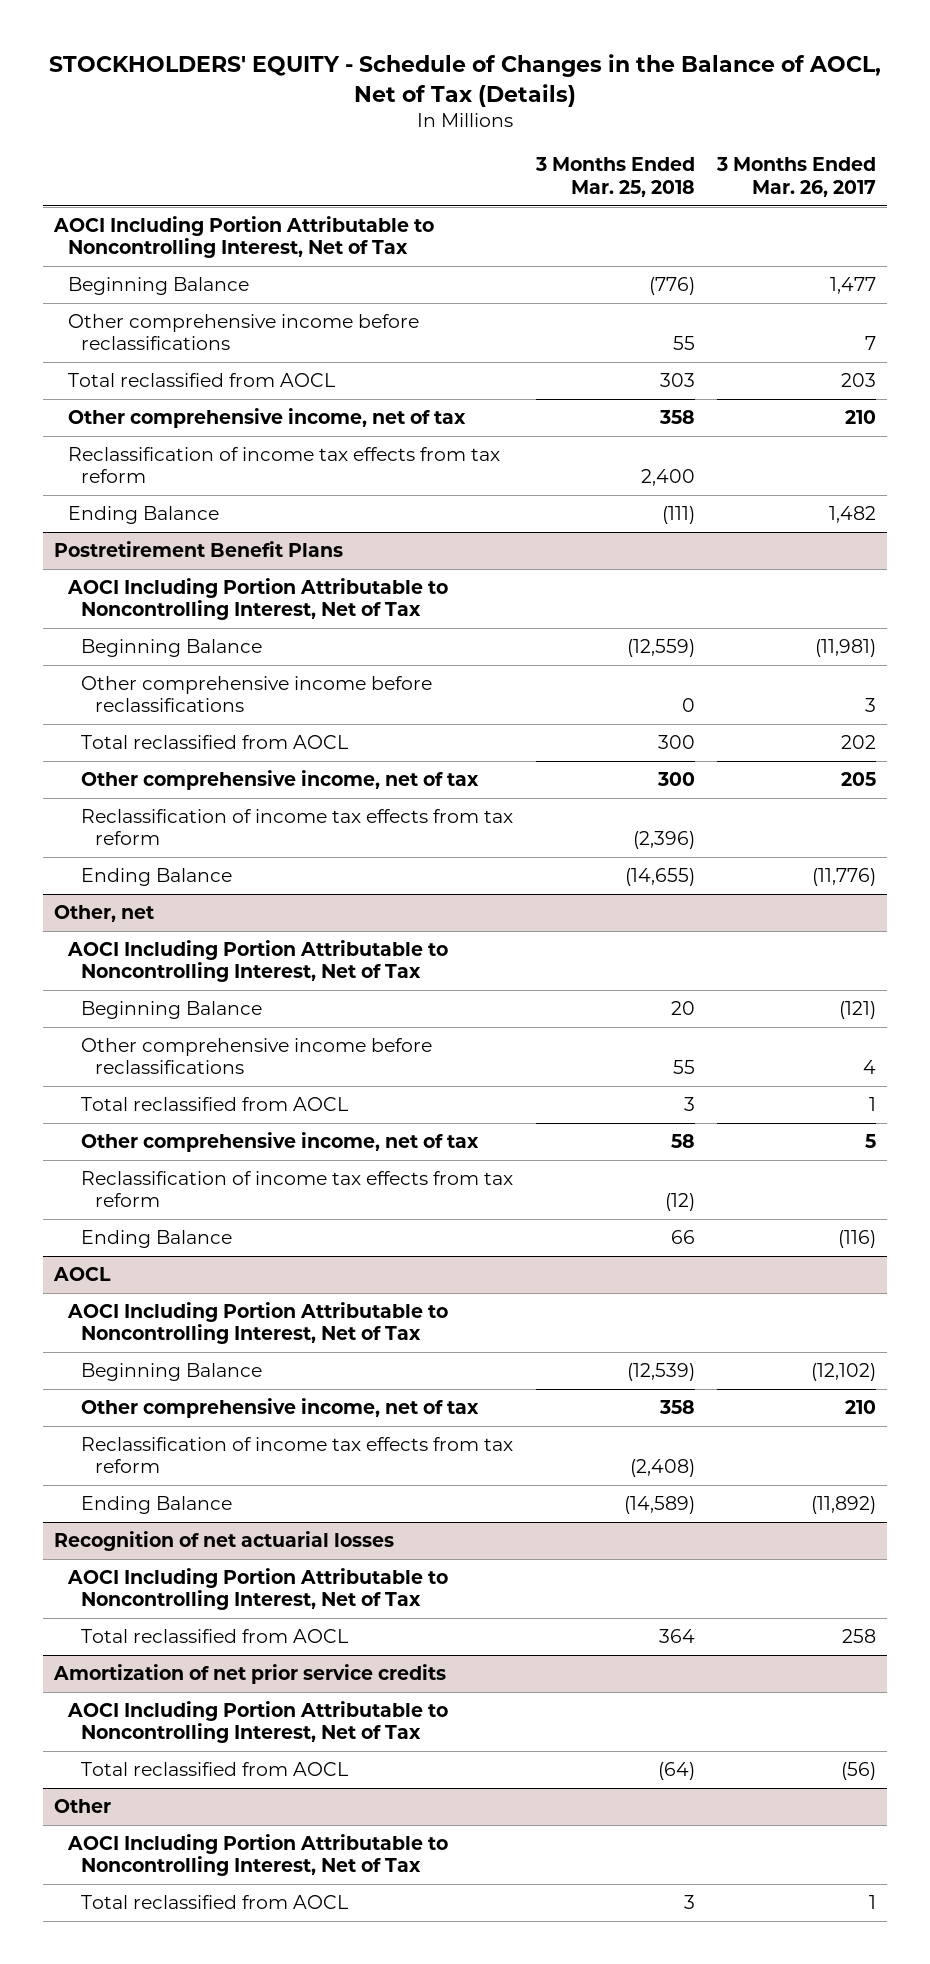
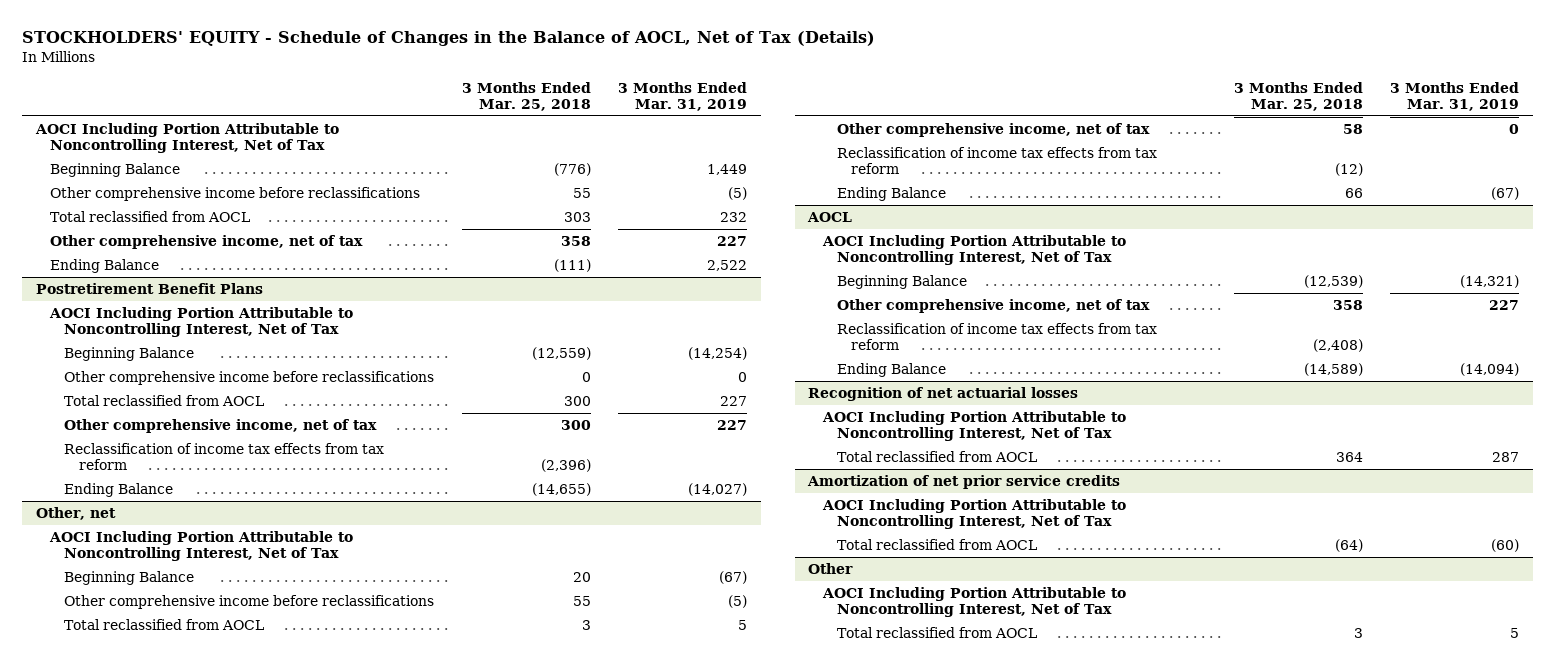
[715,157,876,197] 3 Months Ended Mar. 26, 2017 -> none
none -> [617,81,747,111] 3 Months Ended Mar. 31, 2019
[67,447,500,484] Reclassification of income tax effects from tax reform -> none

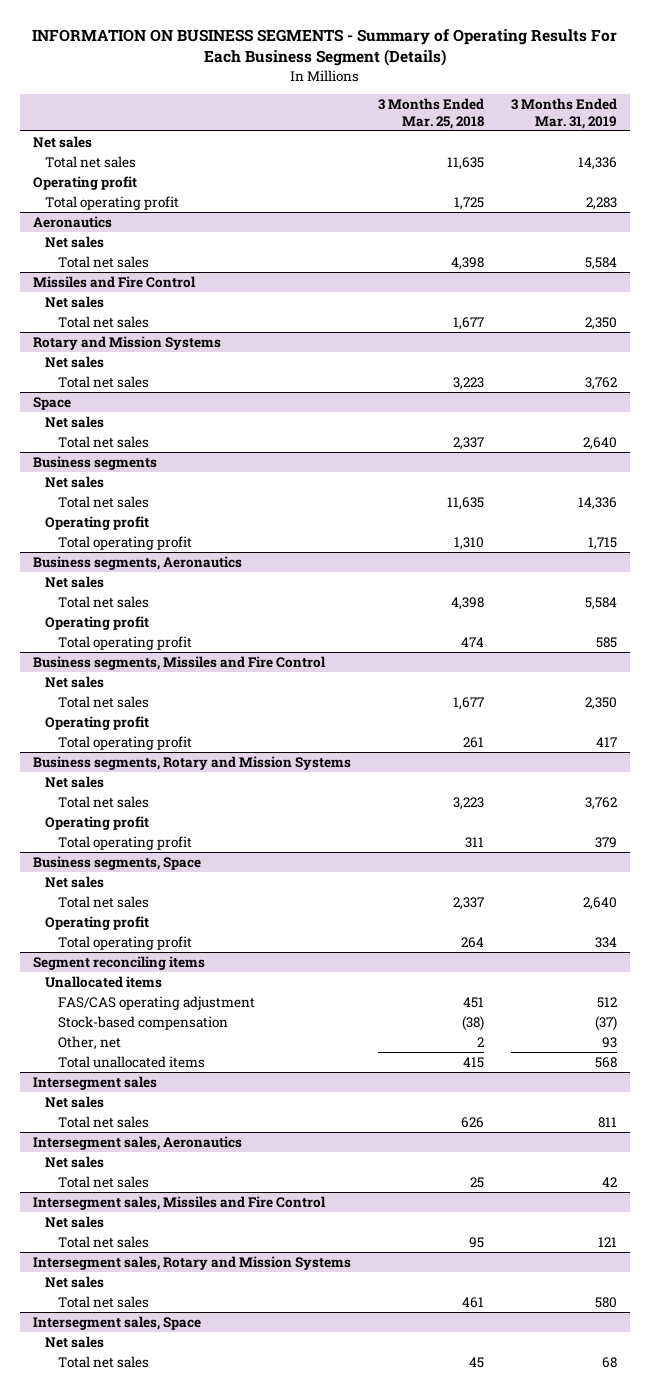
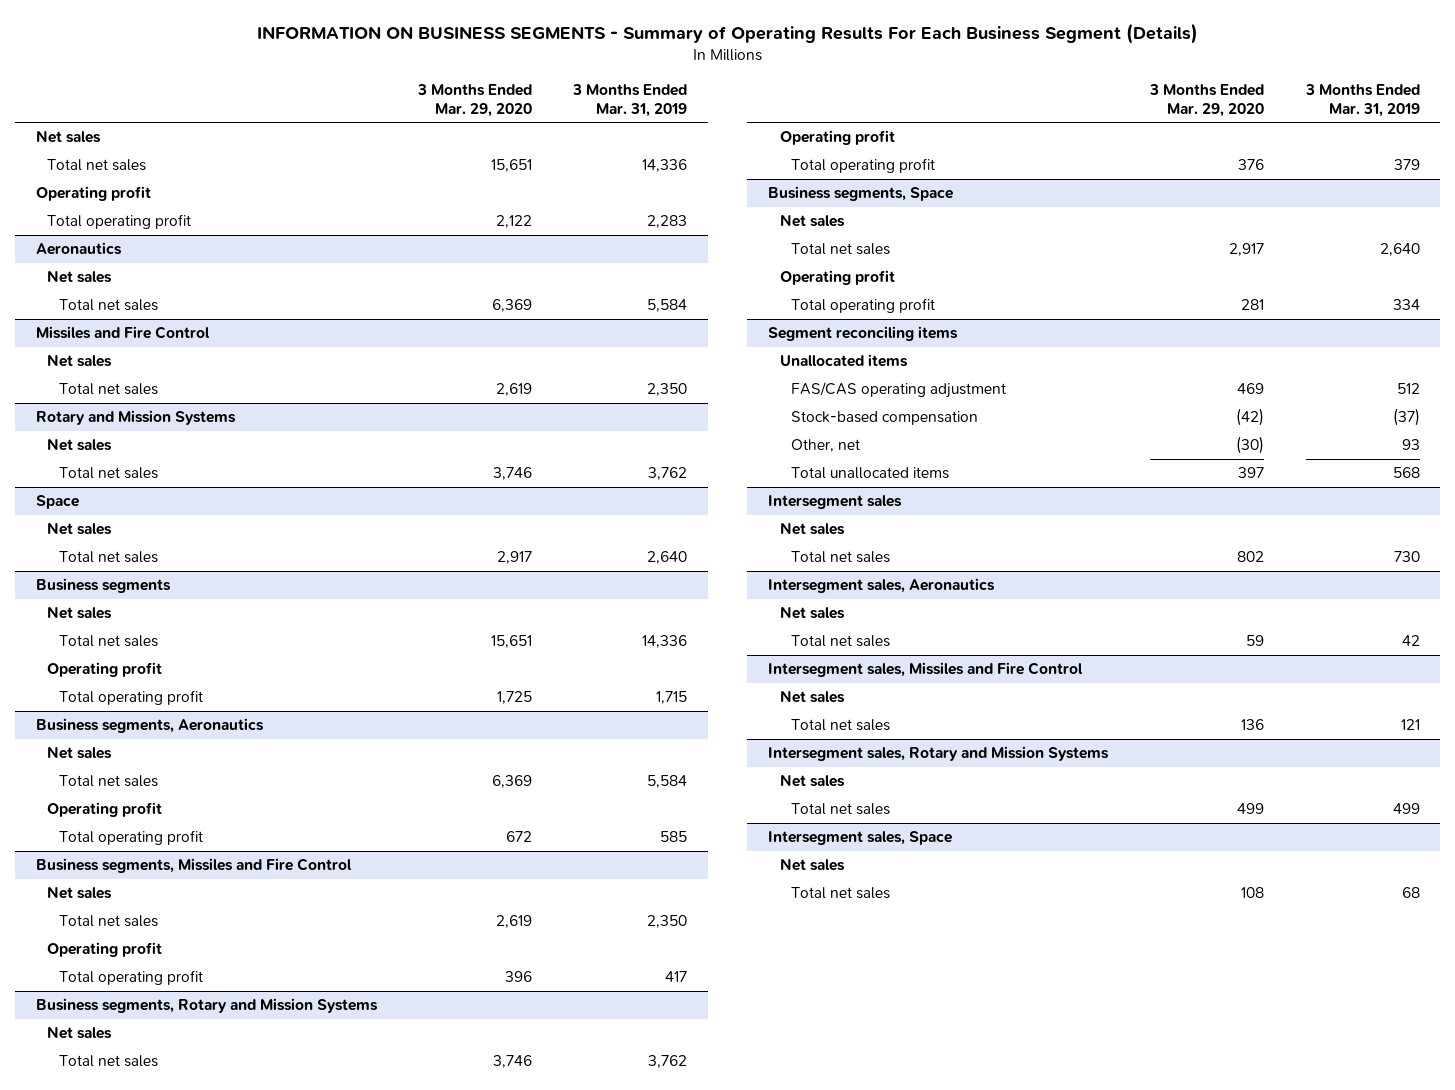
[378,98,485,129] 3 Months Ended Mar. 25, 2018 -> none
none -> [416,84,532,117] 3 Months Ended Mar. 29, 2020
[597,1117,617,1129] 811 -> [1393,551,1420,563] 730
[594,1297,617,1309] 580 -> [1392,803,1420,815] 499

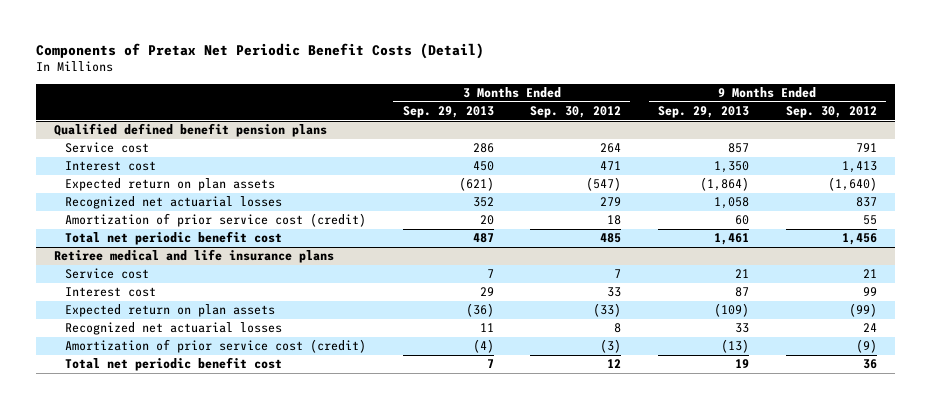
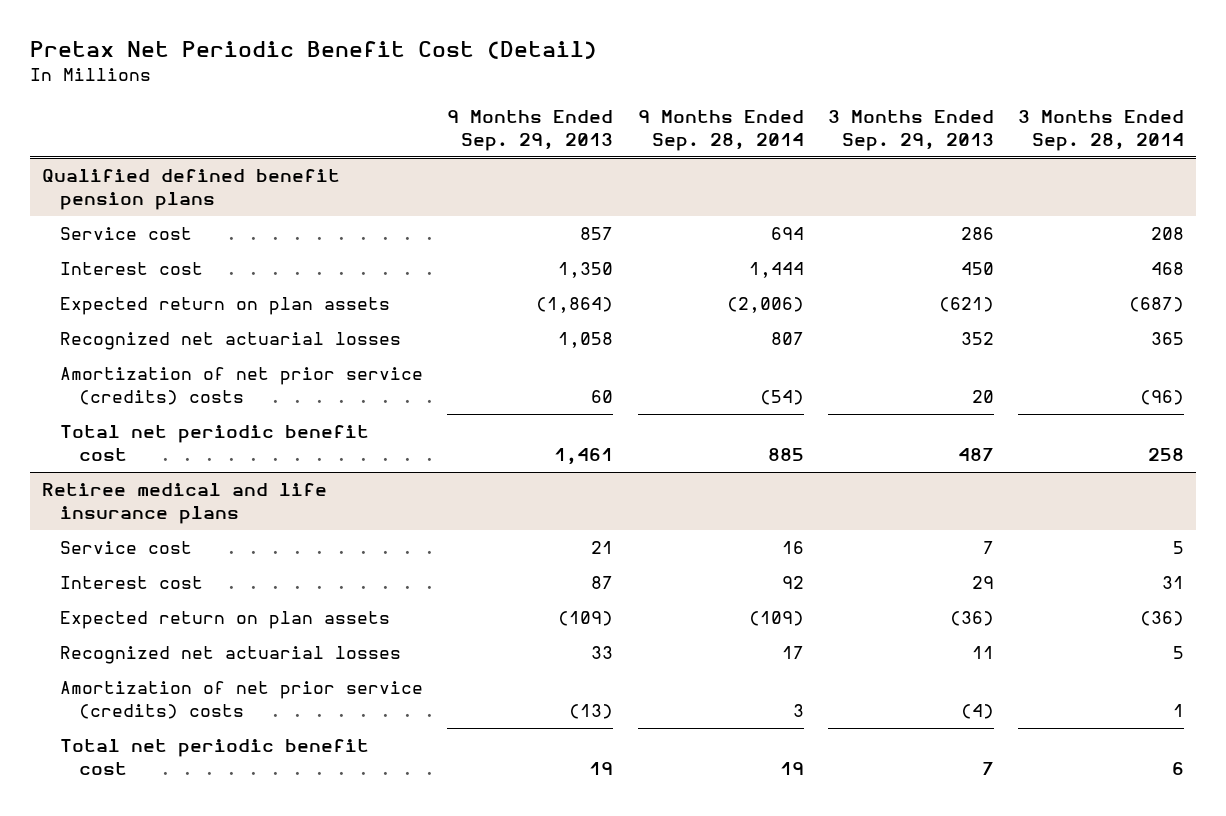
[35,42,484,59] Components of Pretax Net Periodic Benefit Costs (Detail) -> [29,41,597,60] Pretax Net Periodic Benefit Cost (Detail)
[530,106,622,119] Sep. 30, 2012 -> none
[785,106,877,119] Sep. 30, 2012 -> none
none -> [637,110,804,151] 9 Months Ended Sep. 28, 2014
none -> [1017,110,1184,151] 3 Months Ended Sep. 28, 2014
[64,213,366,228] Amortization of prior service cost (credit) -> [60,367,424,405] Amortization of net prior service (credits) costs
[64,339,366,354] Amortization of prior service cost (credit) -> [60,681,424,719] Amortization of net prior service (credits) costs

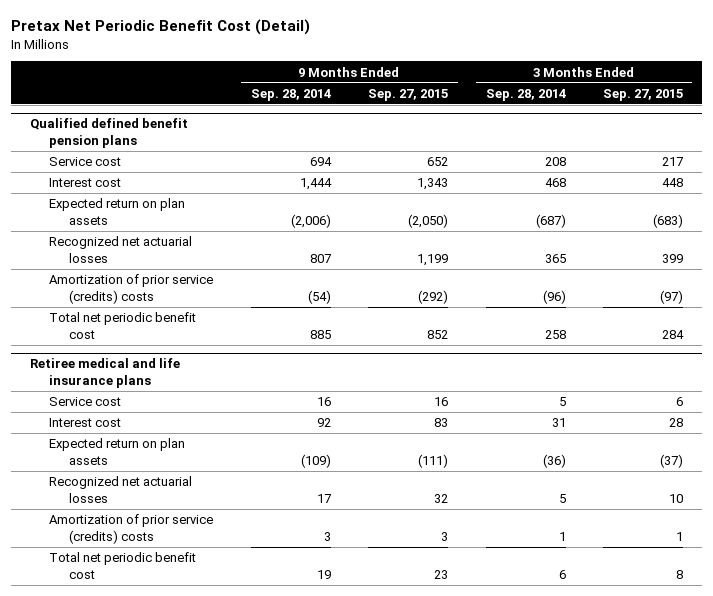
[447,110,614,151] 9 Months Ended Sep. 29, 2013 -> none
[827,110,994,151] 3 Months Ended Sep. 29, 2013 -> none
none -> [368,88,449,101] Sep. 27, 2015
none -> [603,88,684,101] Sep. 27, 2015
[60,367,424,405] Amortization of net prior service (credits) costs -> [49,274,214,304] Amortization of prior service (credits) costs
[60,681,424,719] Amortization of net prior service (credits) costs -> [49,514,214,544] Amortization of prior service (credits) costs

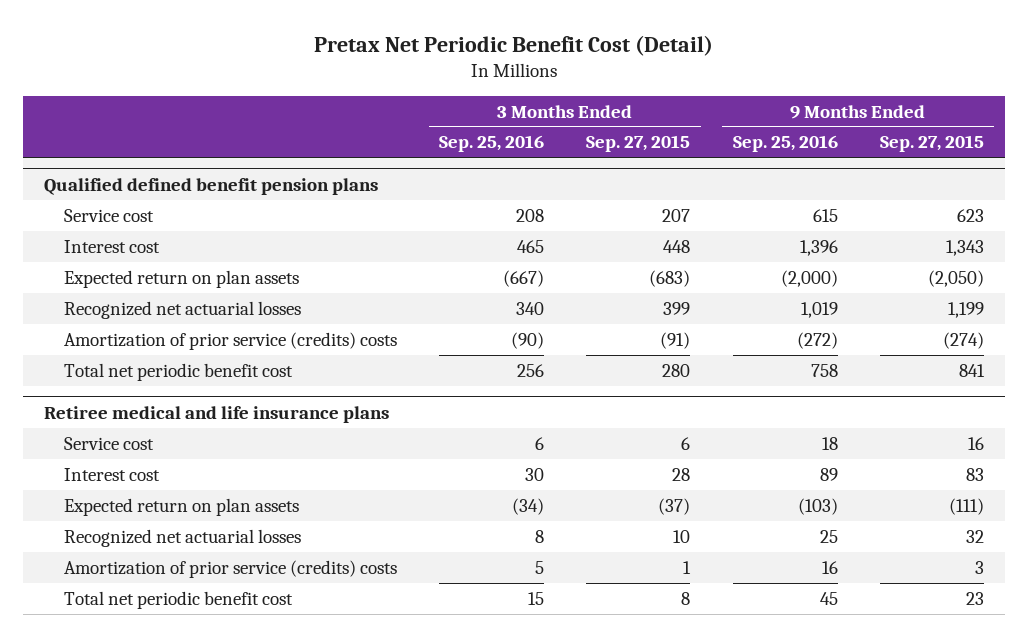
[250,88,331,101] Sep. 28, 2014 -> none
[485,88,566,101] Sep. 28, 2014 -> none
none -> [439,135,545,153] Sep. 25, 2016
none -> [732,135,838,153] Sep. 25, 2016
[427,157,449,167] 652 -> [956,208,984,222] 623
[662,157,684,167] 217 -> [662,208,691,222] 207
[418,289,449,304] (292) -> [942,331,984,349] (274)
[660,289,684,304] (97) -> [660,331,691,349] (91)
[427,329,449,339] 852 -> [958,363,985,377] 841
[662,329,685,339] 284 -> [662,363,691,377] 280

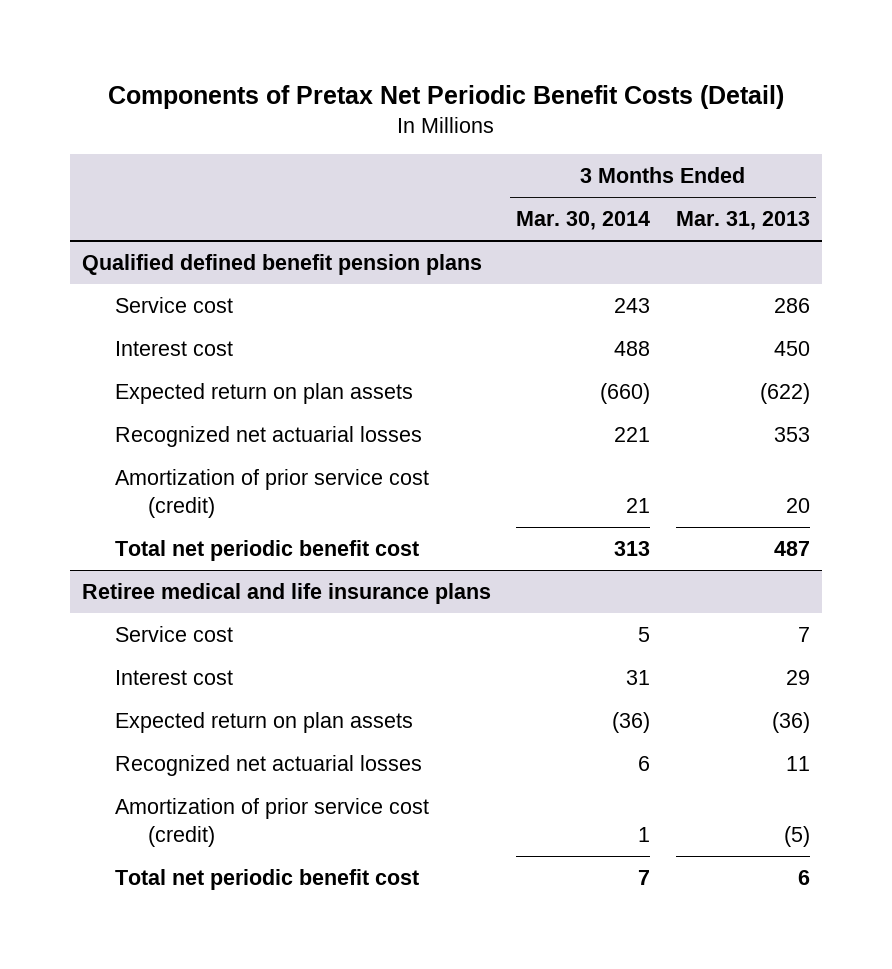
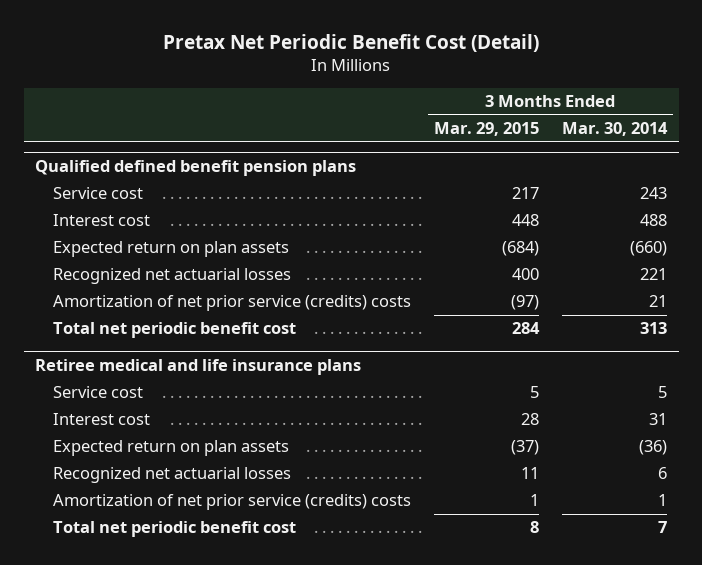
[107,84,784,109] Components of Pretax Net Periodic Benefit Costs (Detail) -> [163,34,540,53] Pretax Net Periodic Benefit Cost (Detail)
[675,211,810,231] Mar. 31, 2013 -> none
none -> [433,122,539,137] Mar. 29, 2015
[115,468,430,518] Amortization of prior service cost (credit) -> [52,295,411,312] Amortization of net prior service (credits) costs
[115,797,430,847] Amortization of prior service cost (credit) -> [52,494,411,511] Amortization of net prior service (credits) costs

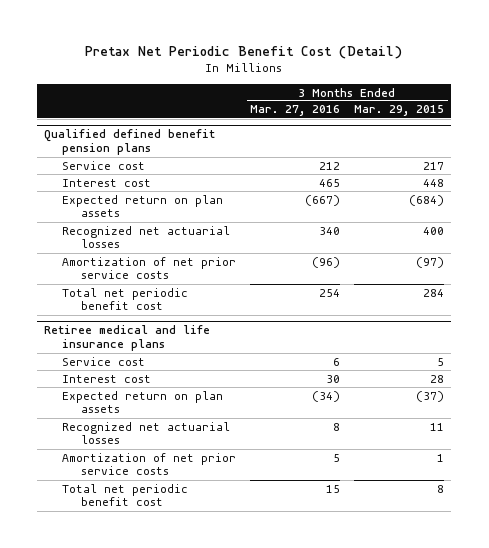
[562,122,669,137] Mar. 30, 2014 -> none
none -> [250,105,341,117] Mar. 27, 2016
[52,295,411,312] Amortization of net prior service (credits) costs -> [62,256,237,280] Amortization of net prior service costs
[52,494,411,511] Amortization of net prior service (credits) costs -> [62,452,237,476] Amortization of net prior service costs

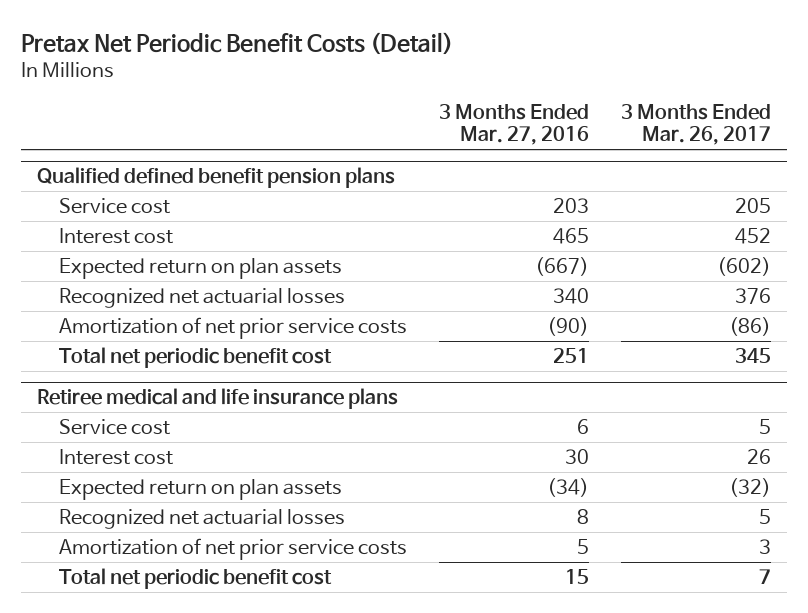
[85,45,403,59] Pretax Net Periodic Benefit Cost (Detail) -> [20,31,453,55] Pretax Net Periodic Benefit Costs (Detail)
[354,105,445,117] Mar. 29, 2015 -> none
none -> [621,103,772,146] 3 Months Ended Mar. 26, 2017
[319,161,341,170] 212 -> [553,197,590,213] 203
[312,256,341,268] (96) -> [547,316,590,336] (90)
[319,288,341,297] 254 -> [553,347,590,363] 251

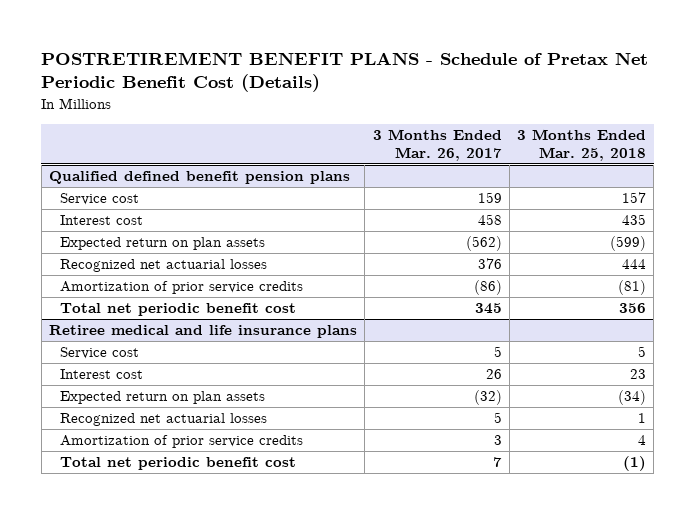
[20,31,453,55] Pretax Net Periodic Benefit Costs (Detail) -> [41,51,649,93] POSTRETIREMENT BENEFIT PLANS - Schedule of Pretax Net Periodic Benefit Cost (Details)
[439,103,590,146] 3 Months Ended Mar. 27, 2016 -> none
none -> [517,129,647,161] 3 Months Ended Mar. 25, 2018
[735,197,772,213] 205 -> [477,192,502,204] 159
[735,227,772,244] 452 -> [477,214,502,226] 458
[717,256,772,276] (602) -> [465,236,502,252] (562)
[58,316,407,339] Amortization of net prior service costs -> [59,281,303,295] Amortization of prior service credits
[58,537,407,560] Amortization of net prior service costs -> [59,435,303,449] Amortization of prior service credits

